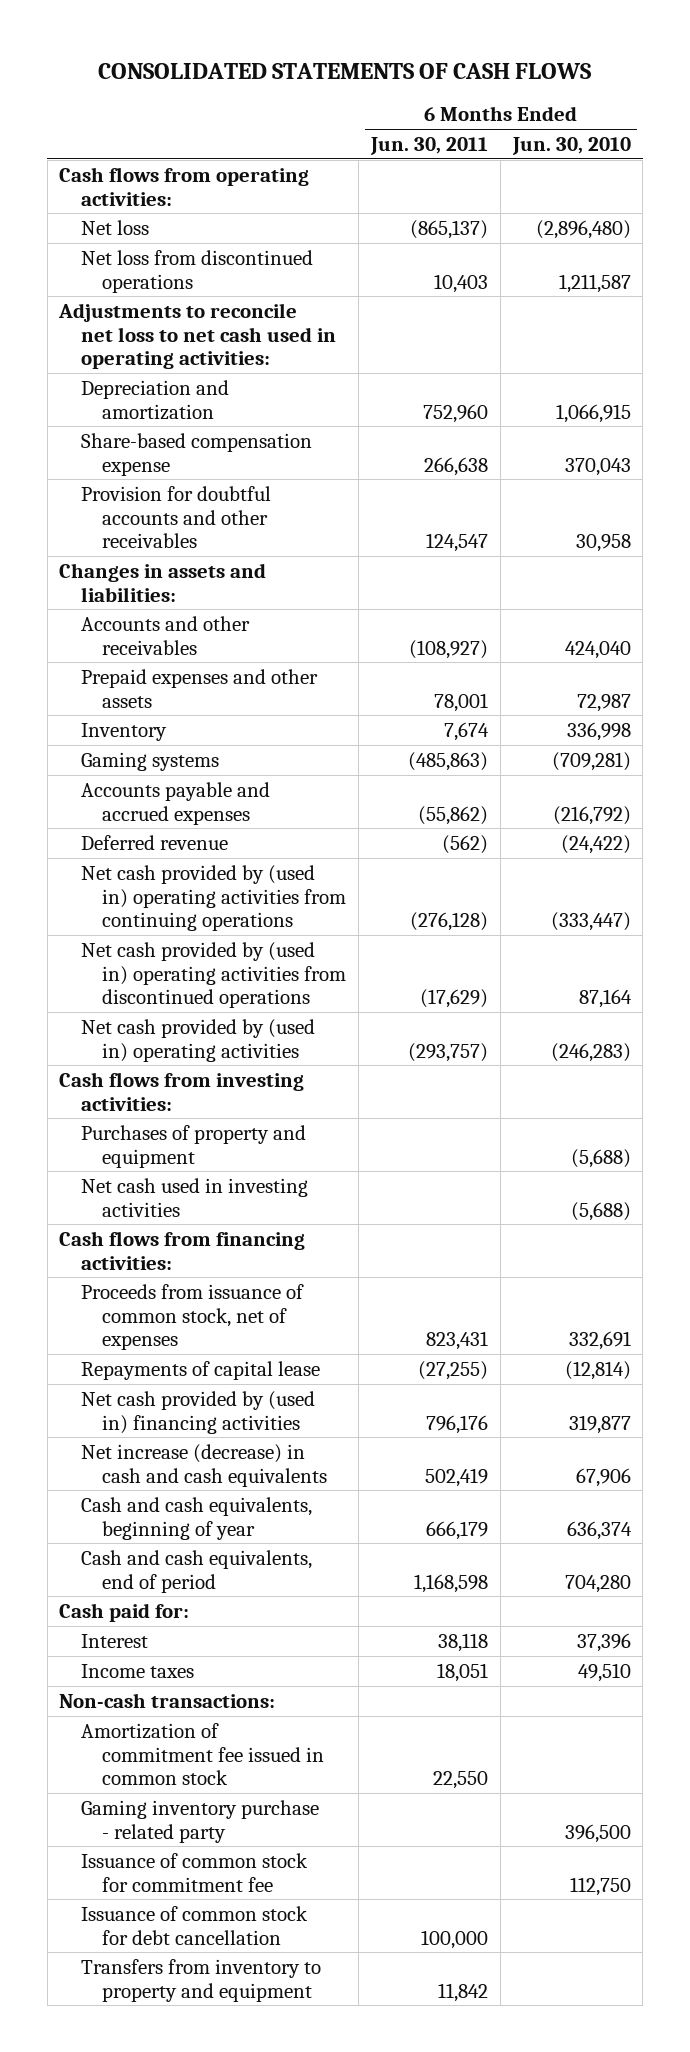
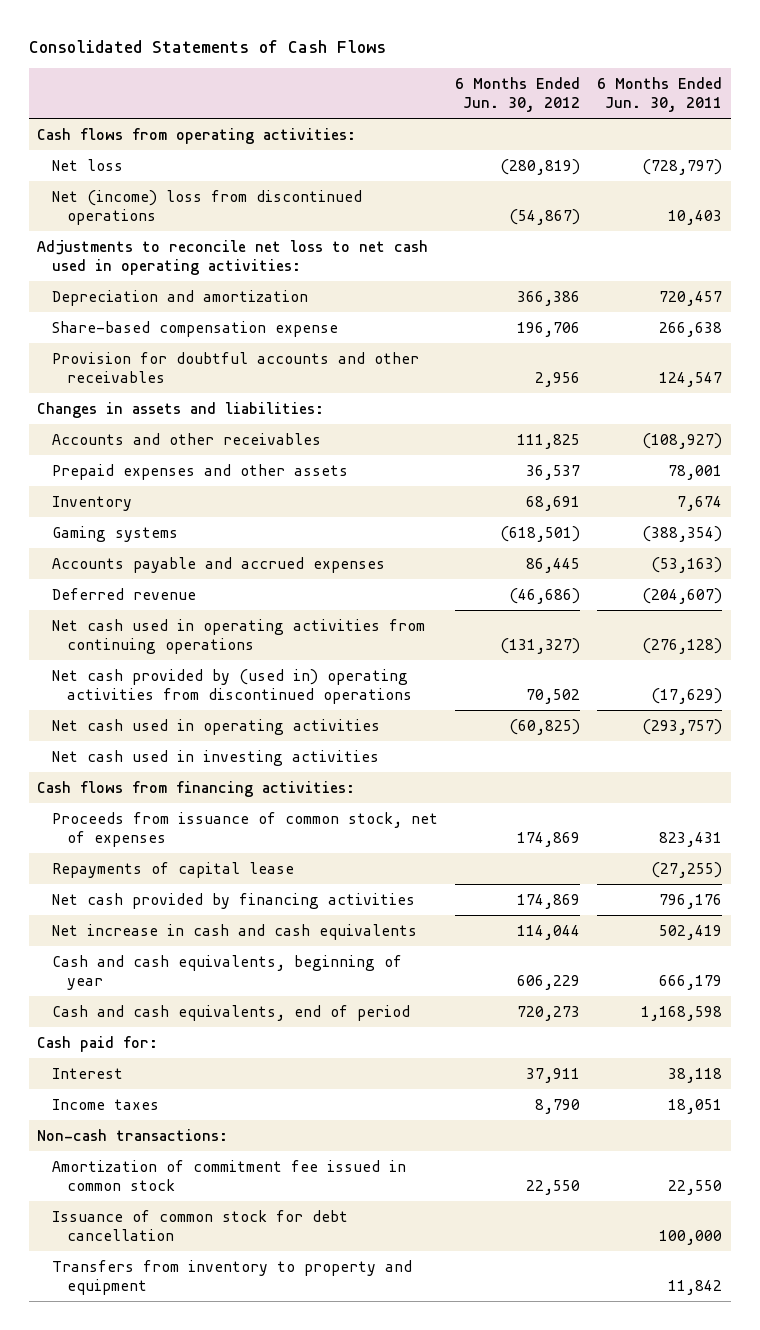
[97,62,591,79] CONSOLIDATED STATEMENTS OF CASH FLOWS -> [28,39,386,53] Consolidated Statements of Cash Flows
[511,136,631,155] Jun. 30, 2010 -> none
none -> [455,76,581,113] 6 Months Ended Jun. 30, 2012
[409,219,488,239] (865,137) -> [642,158,723,175] (728,797)
[80,249,313,293] Net loss from discontinued operations -> [52,189,363,226] Net (income) loss from discontinued operations
[422,403,488,423] 752,960 -> [659,290,723,306] 720,457
[407,751,488,771] (485,863) -> [642,525,723,542] (388,354)
[417,805,488,825] (55,862) -> [651,556,723,573] (53,163)
[441,834,488,854] (562) -> [642,587,723,604] (204,607)
[80,864,347,932] Net cash provided by (used in) operating activities from continuing operations -> [52,618,426,655] Net cash used in operating activities from continuing operations
[59,1071,305,1111] Cash flows from investing activities: -> none
[80,1124,306,1168] Purchases of property and equipment -> none
[80,1018,315,1062] Net cash provided by (used in) operating activities -> [52,718,381,735] Net cash used in operating activities
[80,1390,315,1434] Net cash provided by (used in) financing activities -> [52,892,416,909] Net cash provided by financing activities
[80,1443,328,1487] Net increase (decrease) in cash and cash equivalents -> [52,923,418,940] Net increase in cash and cash equivalents
[80,1799,319,1843] Gaming inventory purchase - related party -> none
[80,1852,308,1892] Issuance of common stock for commitment fee -> none

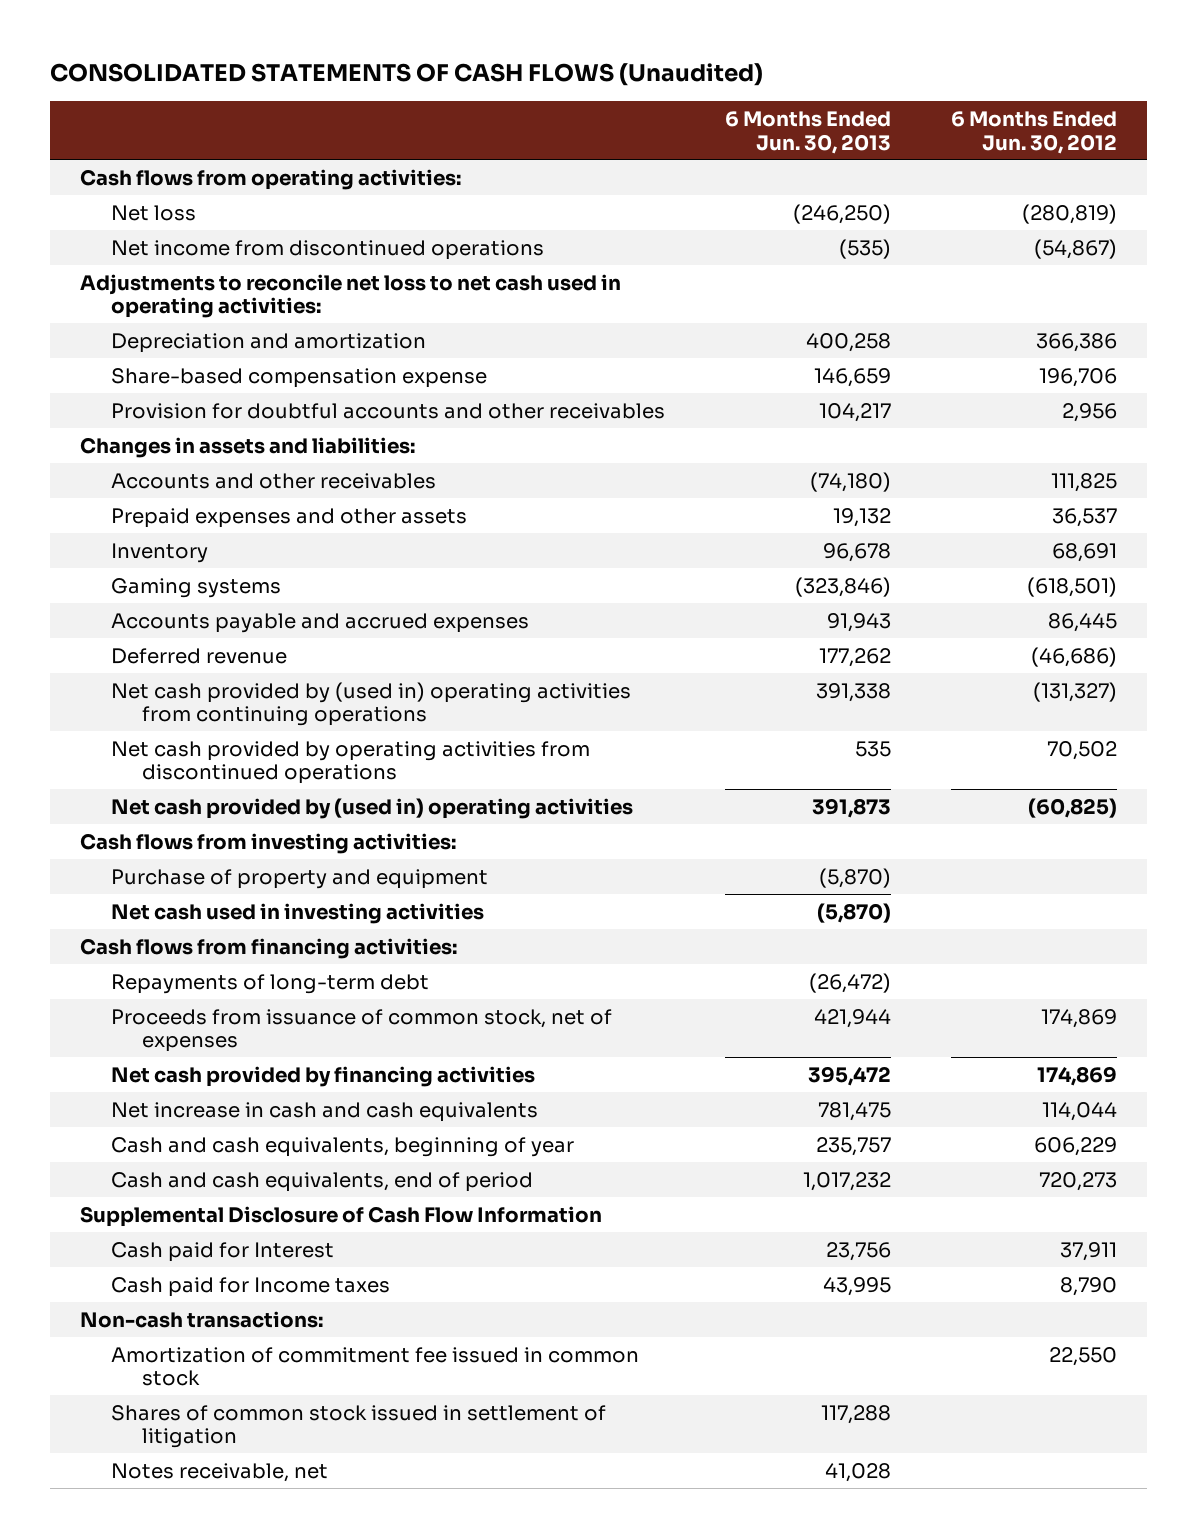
[28,39,386,53] Consolidated Statements of Cash Flows -> [49,62,763,86] CONSOLIDATED STATEMENTS OF CASH FLOWS (Unaudited)
[597,76,723,113] 6 Months Ended Jun. 30, 2011 -> none
none -> [724,110,891,154] 6 Months Ended Jun. 30, 2013
[52,189,363,226] Net (income) loss from discontinued operations -> [110,239,544,260] Net income from discontinued operations
[52,618,426,655] Net cash used in operating activities from continuing operations -> [110,681,631,727] Net cash provided by (used in) operating activities from continuing operations
[52,668,413,705] Net cash provided by (used in) operating activities from discontinued operations -> [110,740,590,785] Net cash provided by operating activities from discontinued operations
[52,718,381,735] Net cash used in operating activities -> [110,797,633,819] Net cash provided by (used in) operating activities
none -> [79,832,456,854] Cash flows from investing activities:
none -> [110,868,488,889] Purchase of property and equipment
none -> [110,973,429,994] Repayments of long-term debt
[52,861,295,878] Repayments of capital lease -> none
[37,1035,159,1052] Cash paid for: -> none
none -> [79,1205,602,1227] Supplemental Disclosure of Cash Flow Information
[52,1067,124,1079] Interest -> [110,1241,334,1262] Cash paid for Interest
[52,1098,160,1110] Income taxes -> [110,1276,390,1297] Cash paid for Income taxes
[52,1209,349,1242] Issuance of common stock for debt cancellation -> none
[52,1259,413,1296] Transfers from inventory to property and equipment -> none
none -> [110,1404,606,1449] Shares of common stock issued in settlement of litigation
none -> [110,1462,328,1482] Notes receivable, net

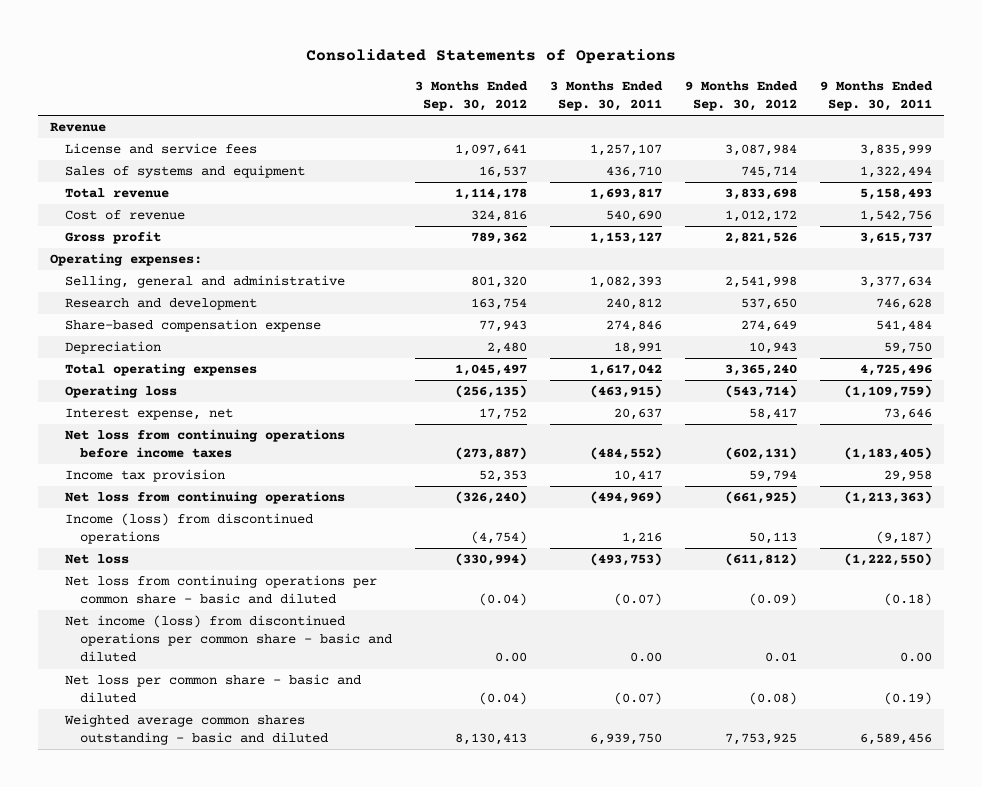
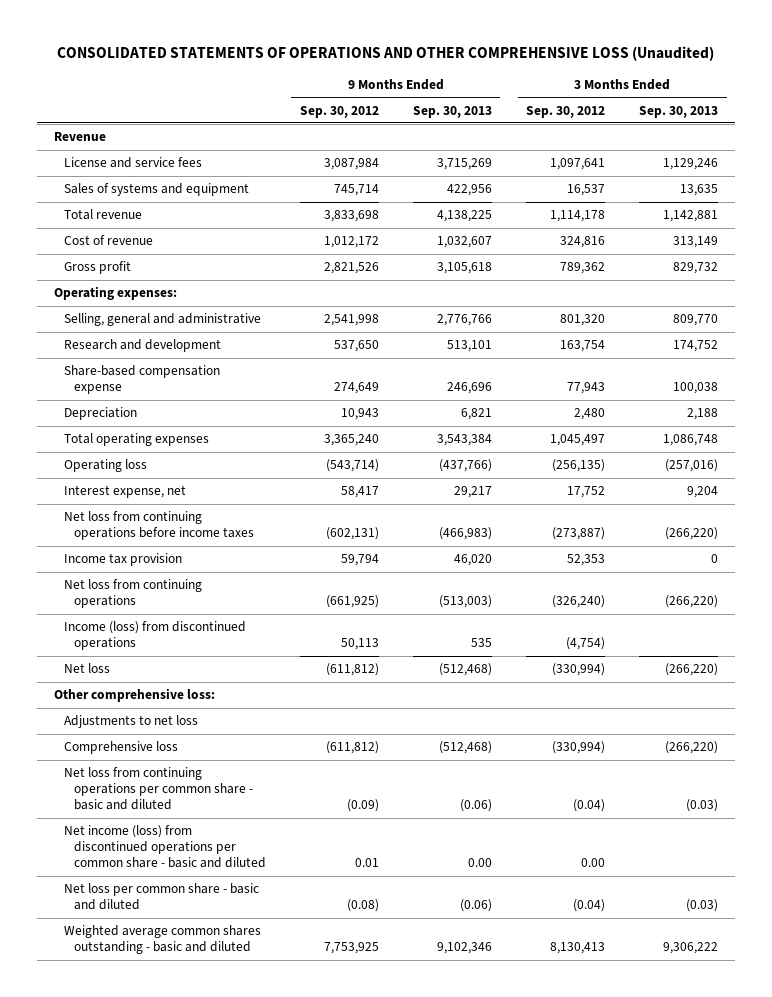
[306,49,677,65] Consolidated Statements of Operations -> [57,46,715,62] CONSOLIDATED STATEMENTS OF OPERATIONS AND OTHER COMPREHENSIVE LOSS (Unaudited)
[550,80,664,111] 3 Months Ended Sep. 30, 2011 -> none
[820,80,934,111] 9 Months Ended Sep. 30, 2011 -> none
none -> [412,105,492,118] Sep. 30, 2013
none -> [639,105,719,118] Sep. 30, 2013
none -> [54,688,216,703] Other comprehensive loss:
none -> [64,715,199,729] Adjustments to net loss
none -> [64,741,179,755] Comprehensive loss

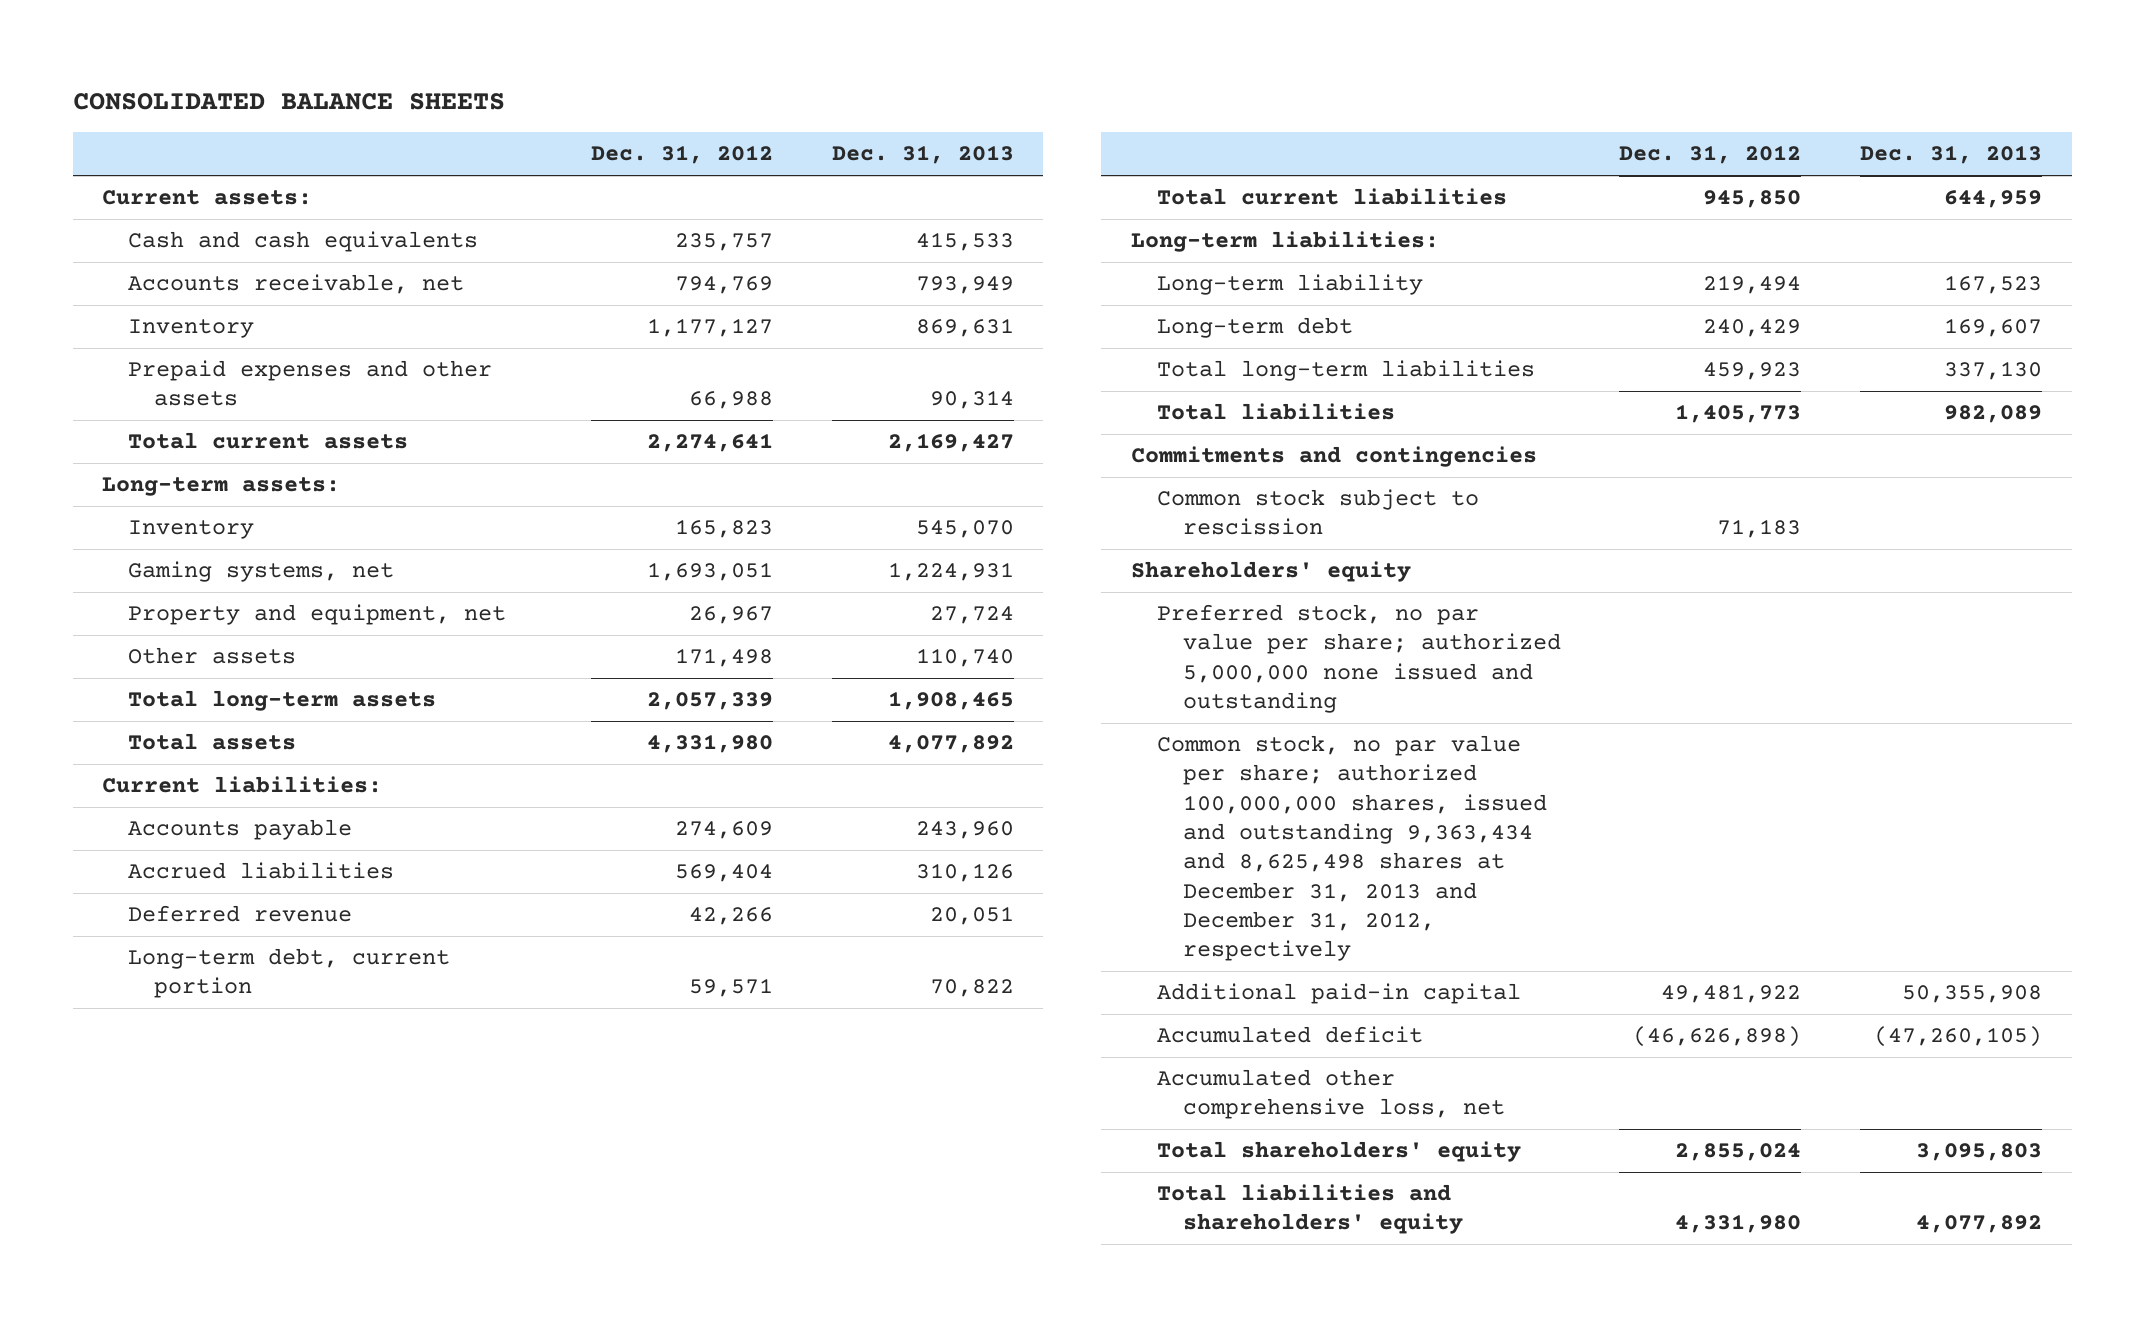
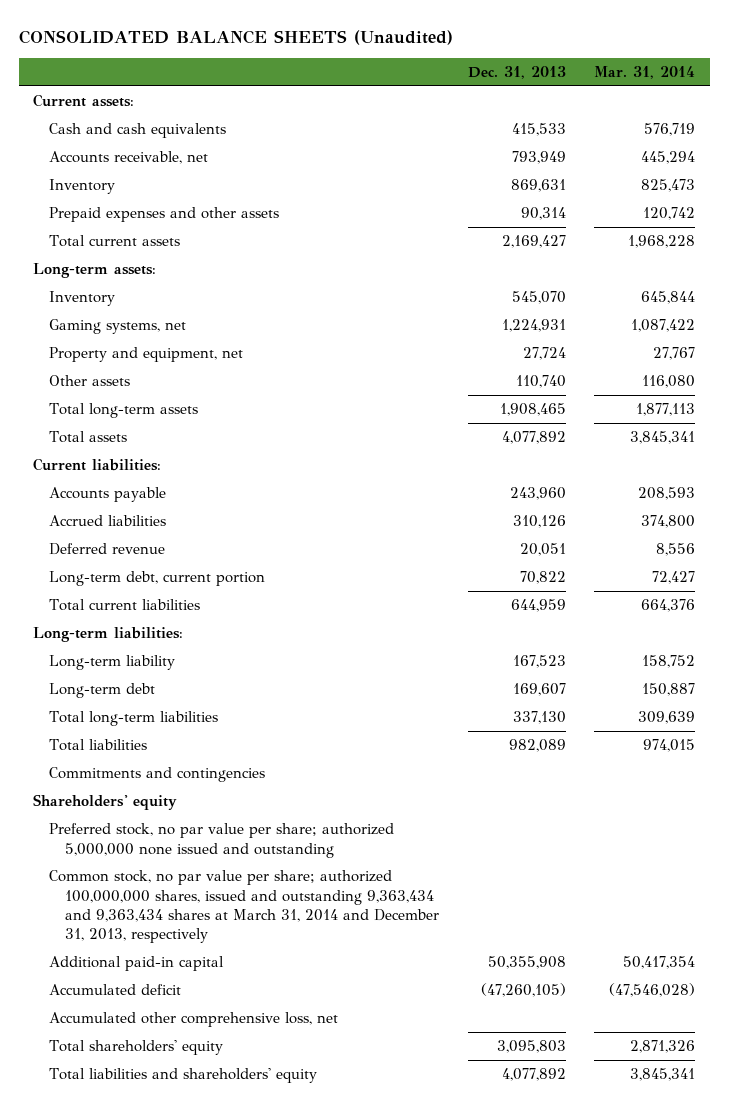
[72,92,505,110] CONSOLIDATED BALANCE SHEETS -> [19,29,454,45] CONSOLIDATED BALANCE SHEETS (Unaudited)
[590,145,773,165] Dec. 31, 2012 -> none
none -> [594,66,696,80] Mar. 31, 2014
[1156,489,1479,536] Common stock subject to rescission -> none
[1156,735,1547,962] Common stock, no par value per share; authorized 100,000,000 shares, issued and outstanding 9,363,434 and 8,625,498 shares at December 31, 2013 and December 31, 2012, respectively -> [49,870,440,944] Common stock, no par value per share; authorized 100,000,000 shares, issued and outstanding 9,363,434 and 9,363,434 shares at March 31, 2014 and December 31, 2013, respectively

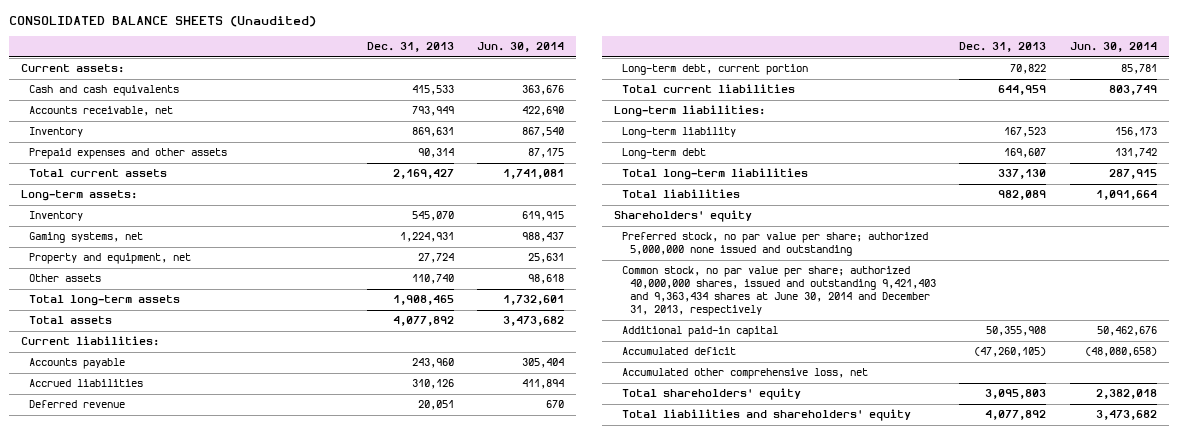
[594,66,696,80] Mar. 31, 2014 -> none
none -> [476,42,564,53] Jun. 30, 2014
[49,767,266,783] Commitments and contingencies -> none
[49,870,440,944] Common stock, no par value per share; authorized 100,000,000 shares, issued and outstanding 9,363,434 and 9,363,434 shares at March 31, 2014 and December 31, 2013, respectively -> [621,266,937,317] Common stock, no par value per share; authorized 40,000,000 shares, issued and outstanding 9,421,403 and 9,363,434 shares at June 30, 2014 and December 31, 2013, respectively

